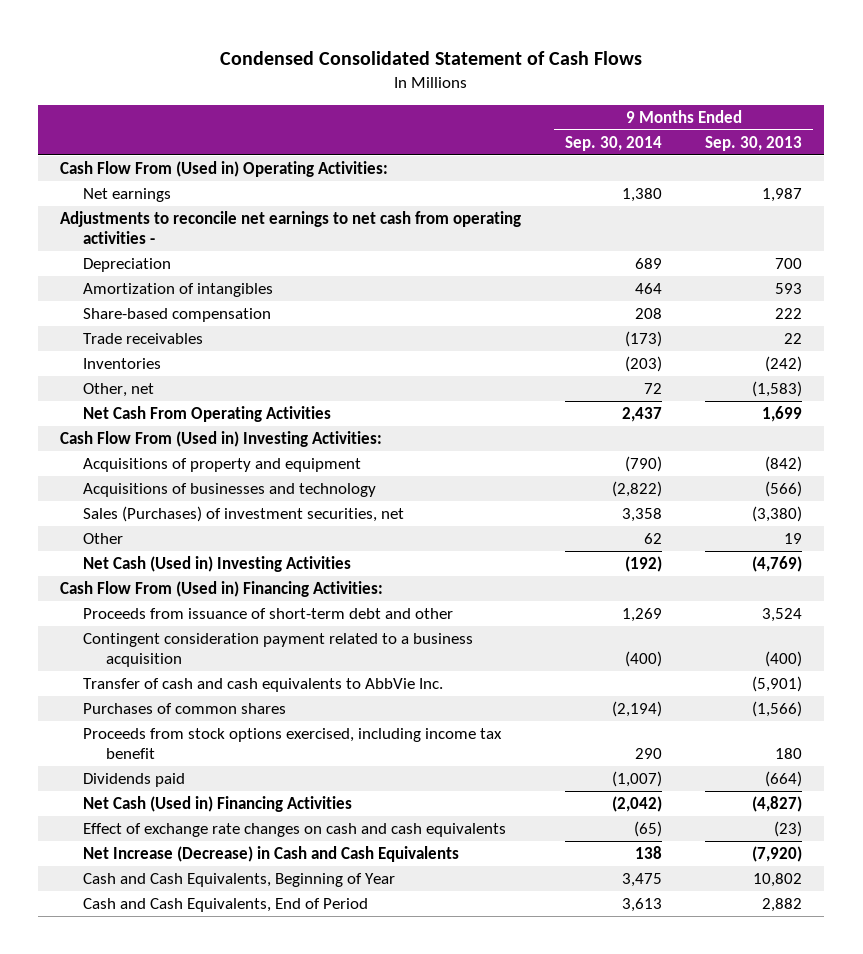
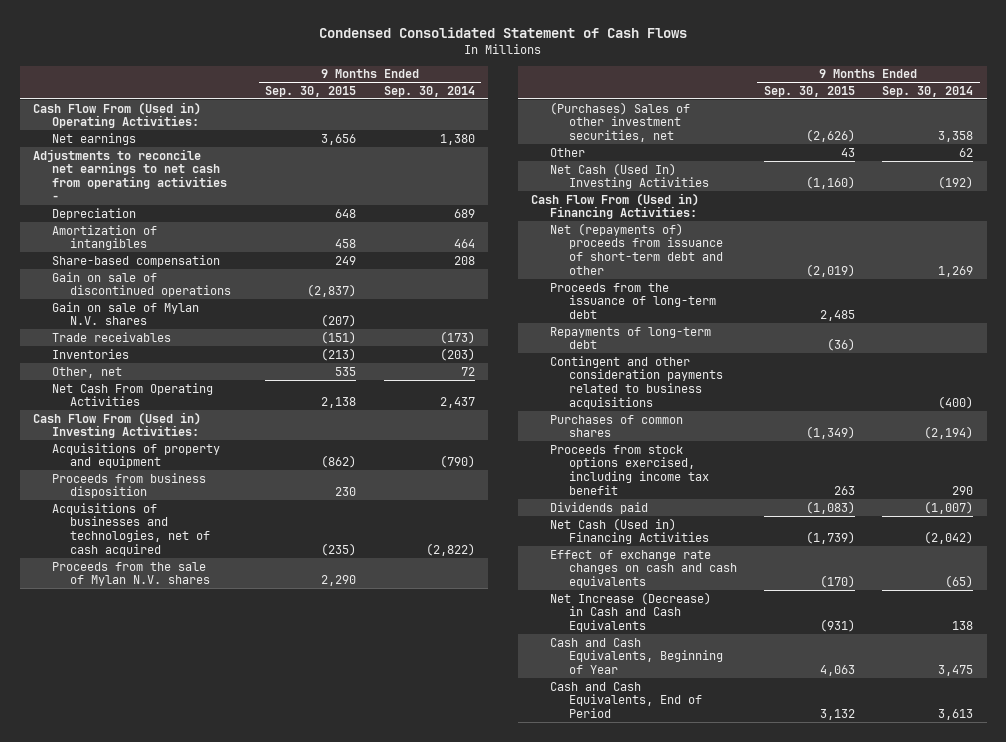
[705,135,803,151] Sep. 30, 2013 -> none
none -> [265,85,357,97] Sep. 30, 2015
none -> [51,271,232,298] Gain on sale of discontinued operations
none -> [51,301,199,326] Gain on sale of Mylan N.V. shares
none -> [51,472,206,499] Proceeds from business disposition
[83,482,377,497] Acquisitions of businesses and technology -> [51,502,211,557] Acquisitions of businesses and technologies, net of cash acquired
none -> [51,561,211,587] Proceeds from the sale of Mylan N.V. shares
[83,505,405,522] Sales (Purchases) of investment securities, net -> [549,101,690,143] (Purchases) Sales of other investment securities, net
[83,555,352,572] Net Cash (Used in) Investing Activities -> [549,162,709,190] Net Cash (Used In) Investing Activities
[83,677,444,692] Transfer of cash and cash equivalents to AbbVie Inc. -> none
[83,607,454,619] Proceeds from issuance of short-term debt and other -> [549,222,723,276] Net (repayments of) proceeds from issuance of short-term debt and other
none -> [549,282,716,320] Proceeds from the issuance of long-term debt
none -> [549,326,711,350] Repayments of long-term debt
[83,632,474,667] Contingent consideration payment related to a business acquisition -> [549,355,723,410] Contingent and other consideration payments related to business acquisitions

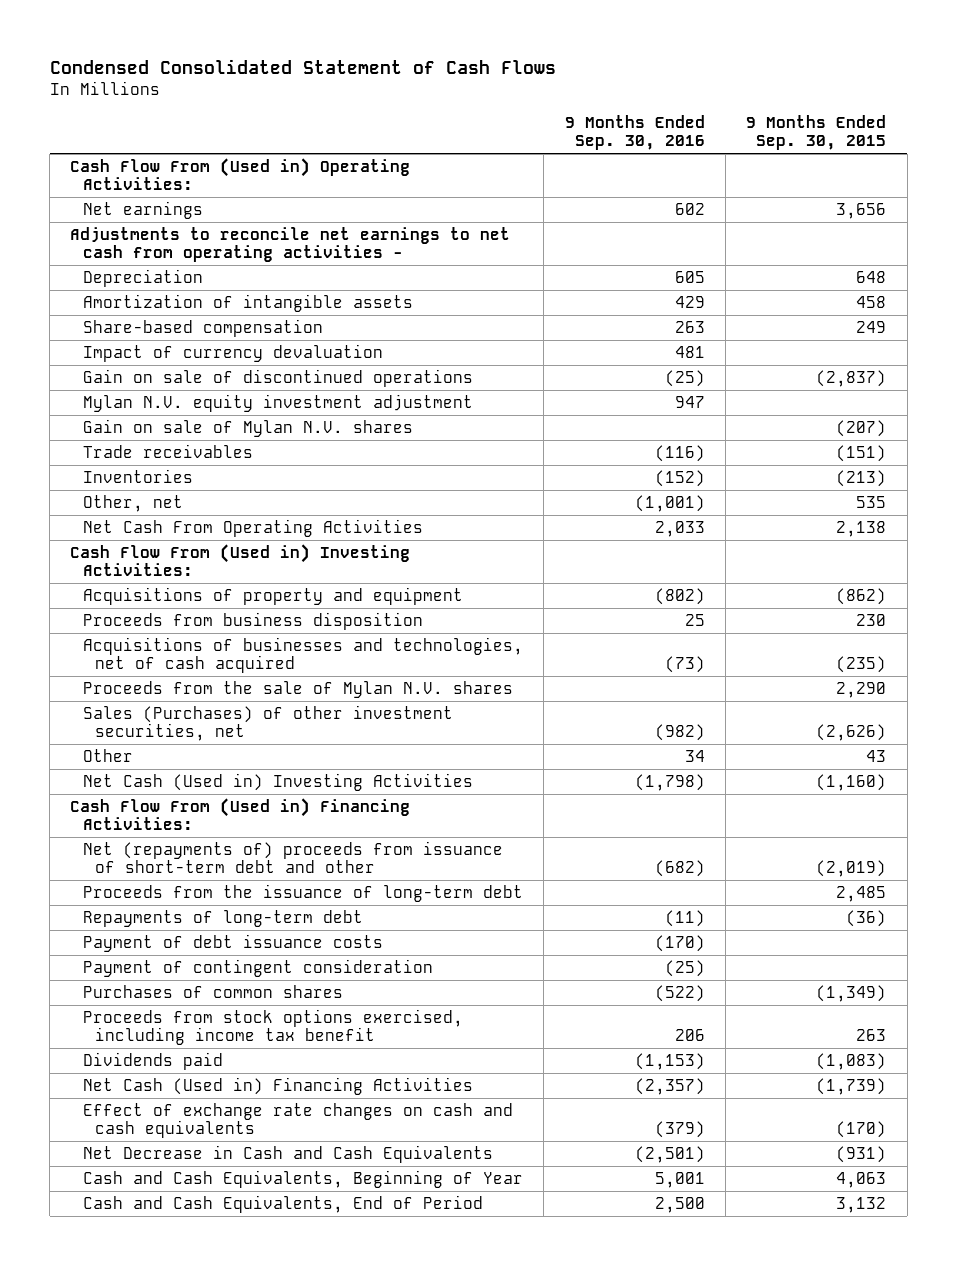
[383,85,475,97] Sep. 30, 2014 -> none
none -> [564,114,705,151] 9 Months Ended Sep. 30, 2016
[51,224,157,251] Amortization of intangibles -> [82,293,413,312] Amortization of intangible assets
none -> [82,343,383,362] Impact of currency devaluation
none -> [82,393,473,412] Mylan N.V. equity investment adjustment
[549,101,690,143] (Purchases) Sales of other investment securities, net -> [82,704,453,742] Sales (Purchases) of other investment securities, net
[549,162,709,190] Net Cash (Used In) Investing Activities -> [82,772,473,791] Net Cash (Used in) Investing Activities
[549,355,723,410] Contingent and other consideration payments related to business acquisitions -> none
none -> [82,933,383,952] Payment of debt issuance costs
none -> [82,958,433,977] Payment of contingent consideration
[549,591,711,633] Net Increase (Decrease) in Cash and Cash Equivalents -> [82,1144,493,1163] Net Decrease in Cash and Cash Equivalents

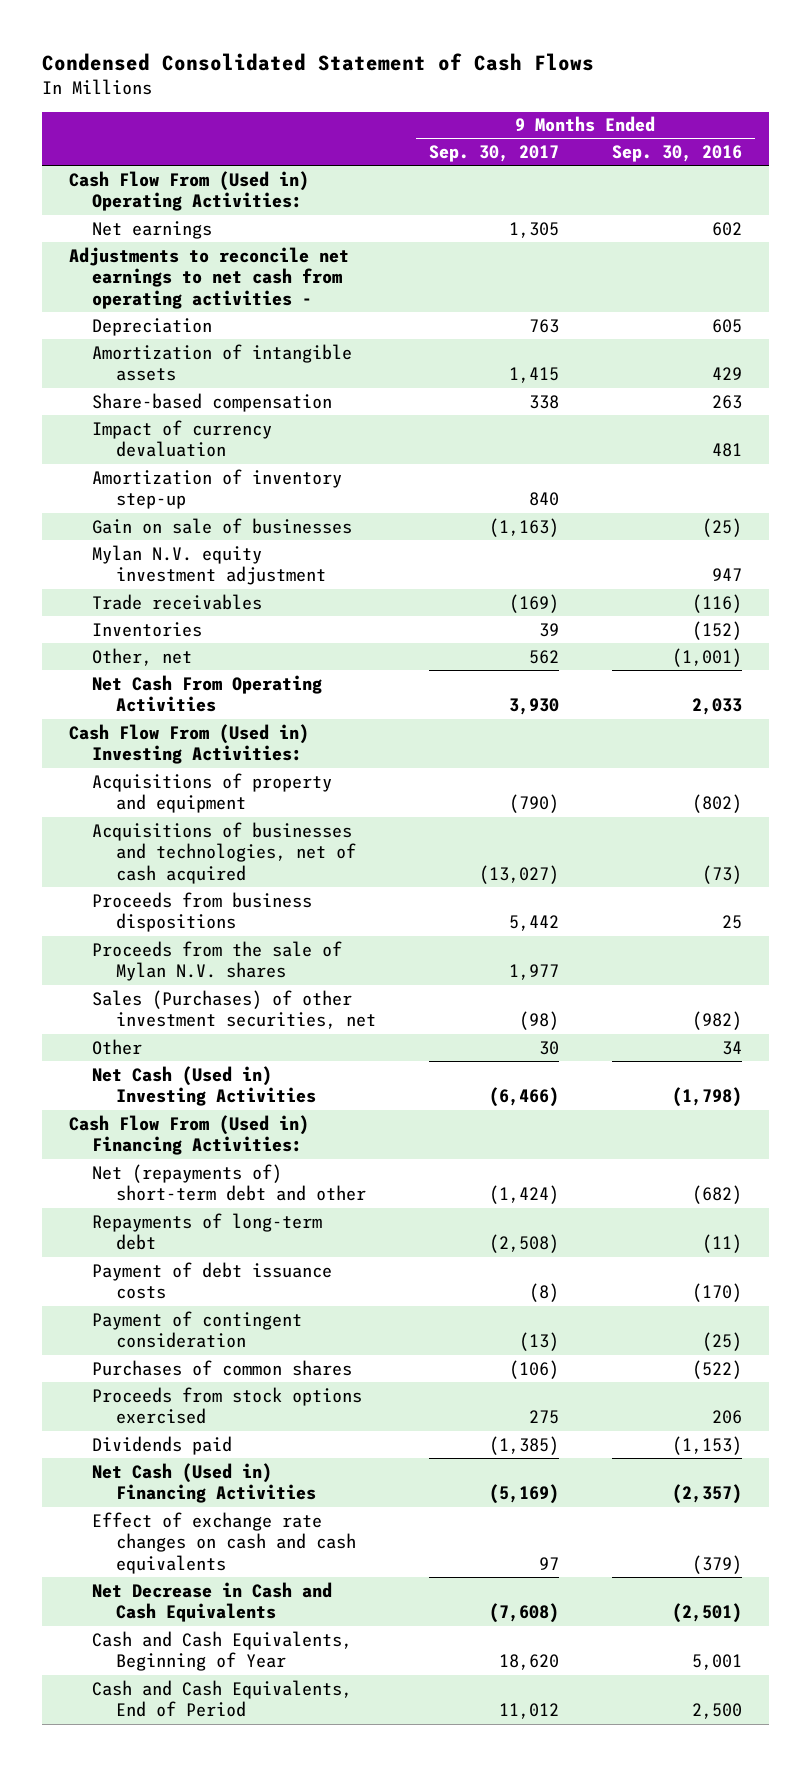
[746,114,887,151] 9 Months Ended Sep. 30, 2015 -> none
none -> [428,145,559,163] Sep. 30, 2017
none -> [92,468,343,510] Amortization of inventory step-up
[82,368,473,387] Gain on sale of discontinued operations -> [92,517,353,534] Gain on sale of businesses
[82,418,413,437] Gain on sale of Mylan N.V. shares -> none
[82,611,423,630] Proceeds from business disposition -> none
none -> [92,891,313,933] Proceeds from business dispositions
[82,883,523,902] Proceeds from the issuance of long-term debt -> none
[82,840,503,874] Net (repayments of) proceeds from issuance of short-term debt and other -> [92,1163,366,1202] Net (repayments of) short-term debt and other
[82,1008,463,1046] Proceeds from stock options exercised, including income tax benefit -> [92,1386,363,1425] Proceeds from stock options exercised

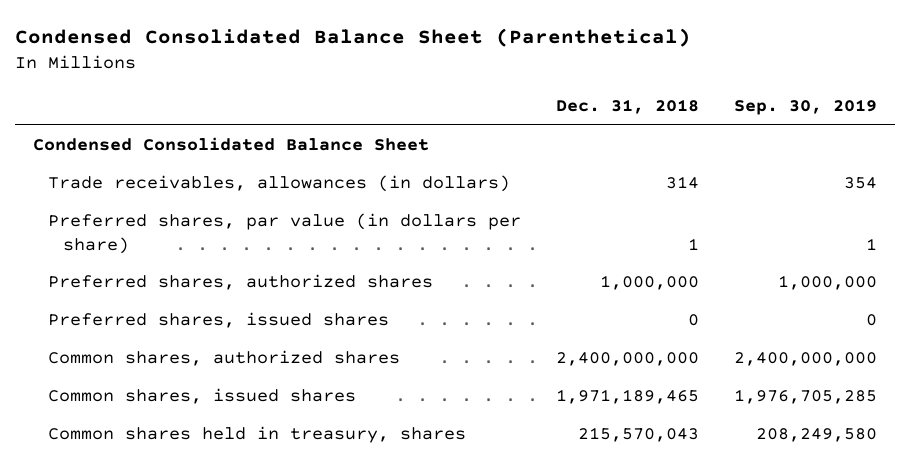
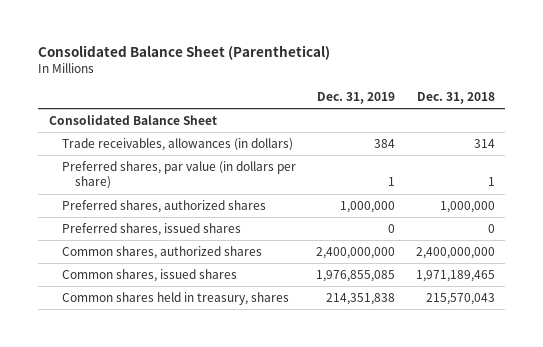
[14,28,691,48] Condensed Consolidated Balance Sheet (Parenthetical) -> [38,44,331,60] Consolidated Balance Sheet (Parenthetical)
[734,99,878,116] Sep. 30, 2019 -> none
none -> [317,91,396,104] Dec. 31, 2019
[32,137,429,152] Condensed Consolidated Balance Sheet -> [48,115,217,126] Consolidated Balance Sheet

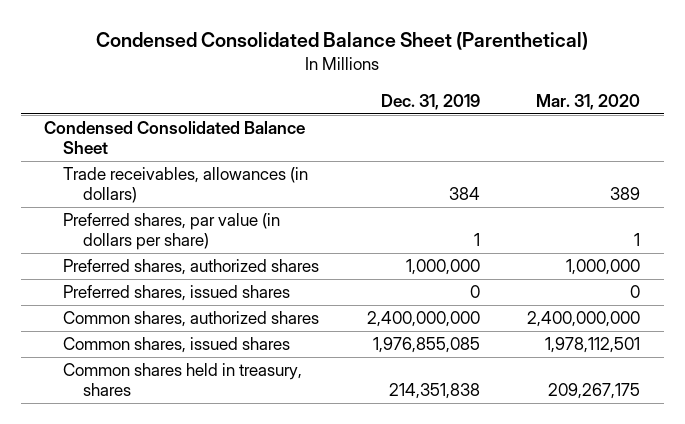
[38,44,331,60] Consolidated Balance Sheet (Parenthetical) -> [96,32,589,51] Condensed Consolidated Balance Sheet (Parenthetical)
[416,91,495,104] Dec. 31, 2018 -> none
none -> [536,93,641,110] Mar. 31, 2020
[48,115,217,126] Consolidated Balance Sheet -> [44,121,306,155] Condensed Consolidated Balance Sheet

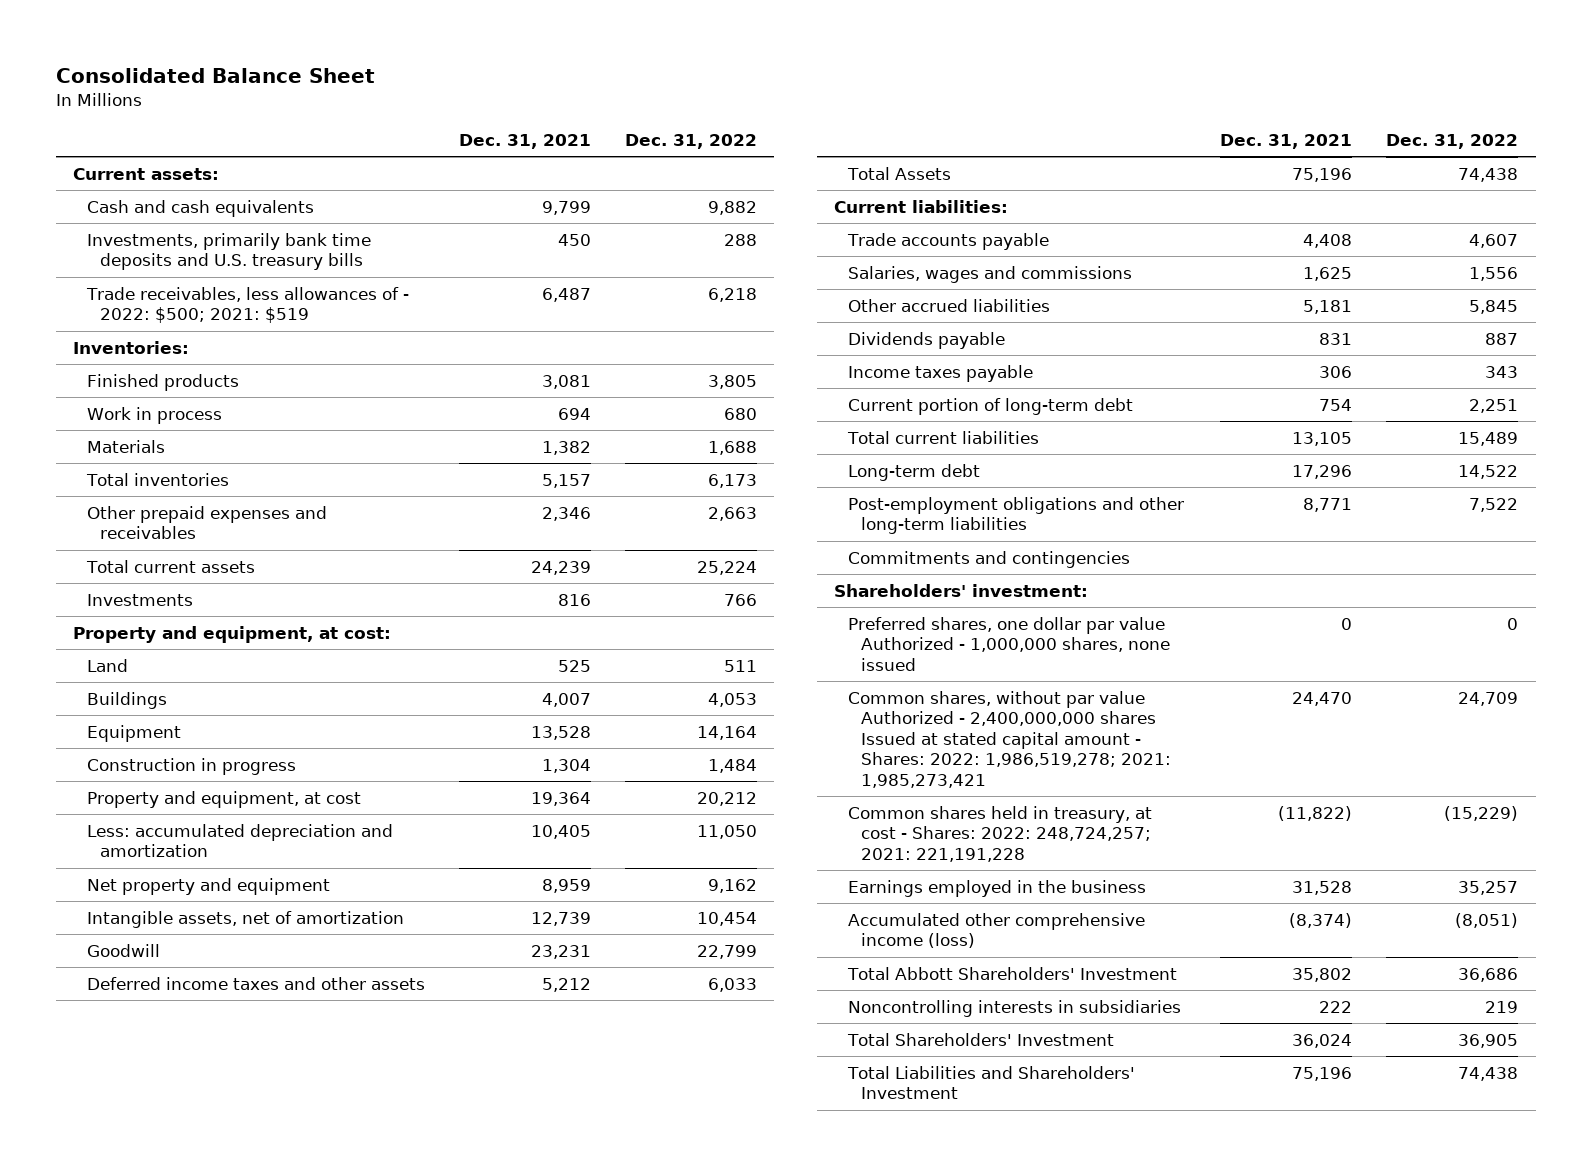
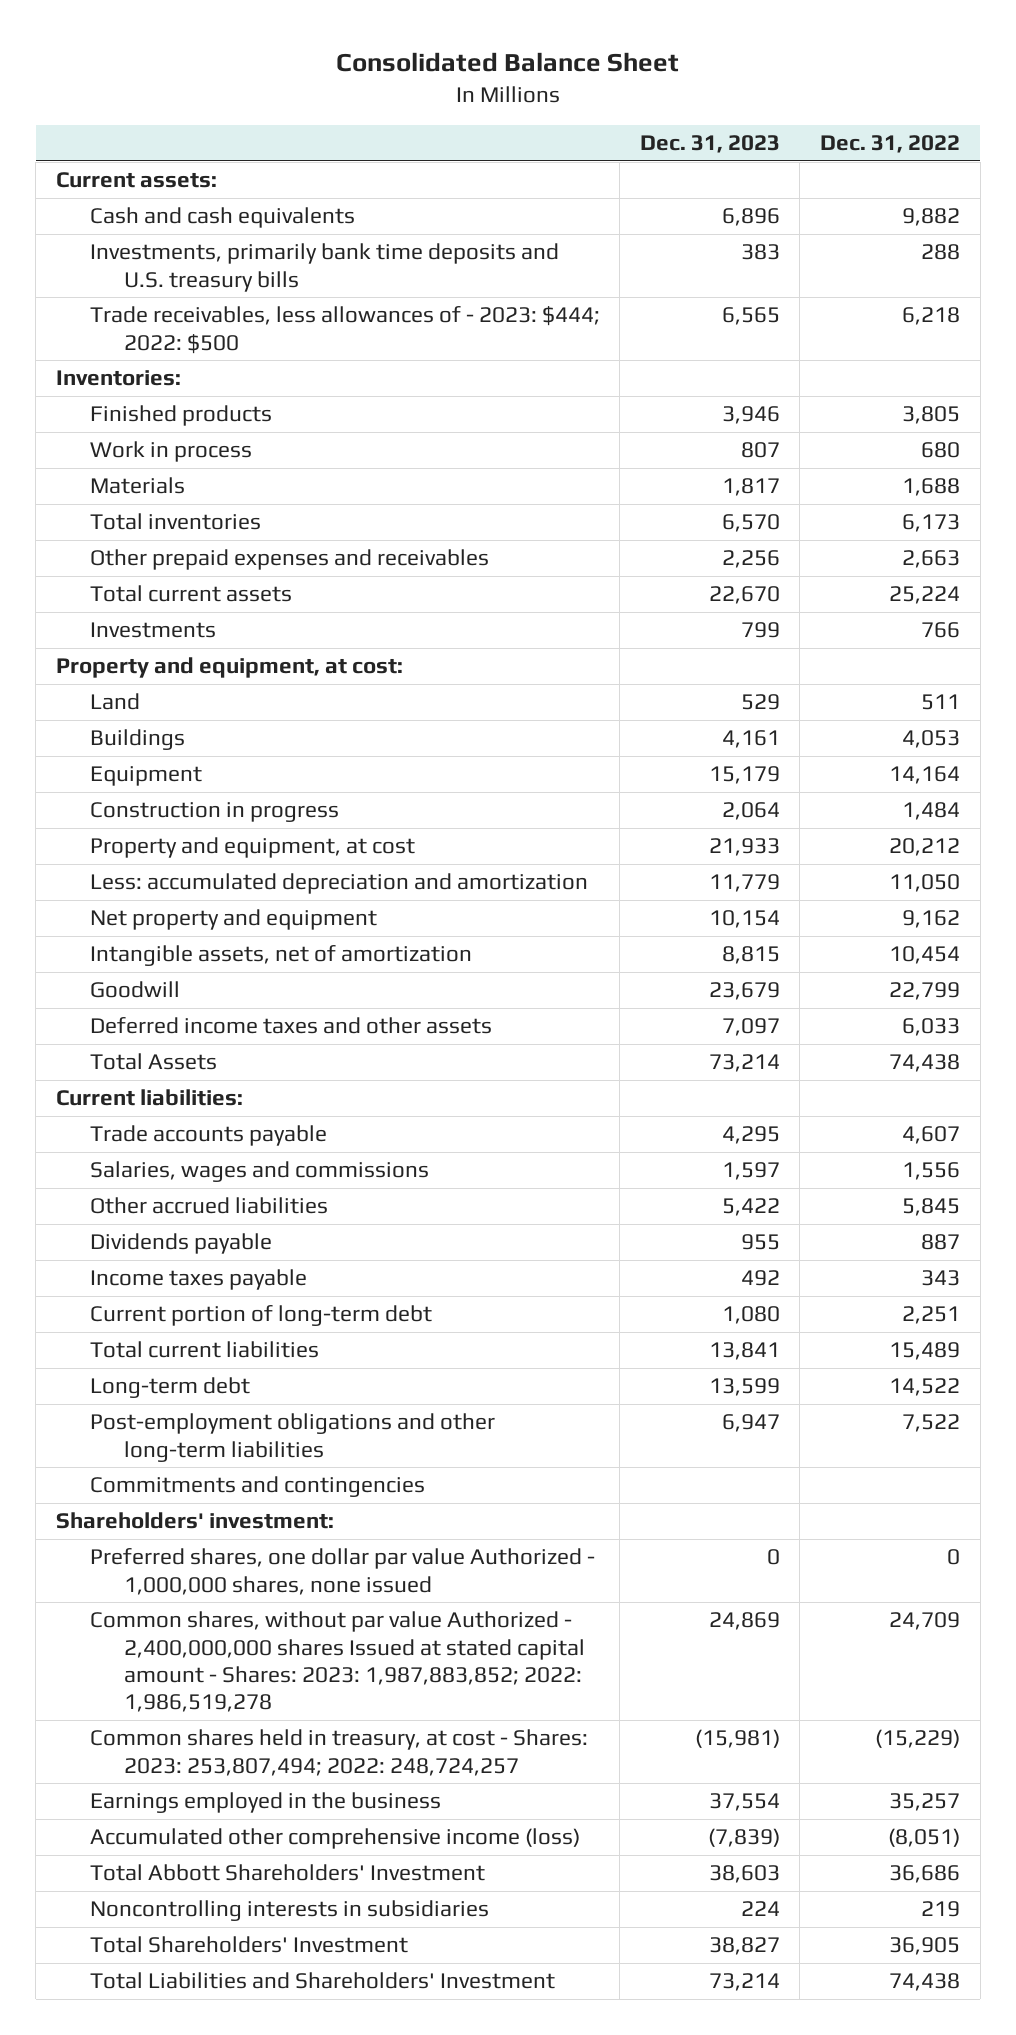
[458,133,591,149] Dec. 31, 2021 -> none
none -> [639,134,780,153] Dec. 31, 2023
[85,286,409,324] Trade receivables, less allowances of - 2022: $500; 2021: $519 -> [89,306,600,354] Trade receivables, less allowances of - 2023: $444; 2022: $500
[847,690,1171,788] Common shares, without par value Authorized - 2,400,000,000 shares Issued at stated capital amount - Shares: 2022: 1,986,519,278; 2021: 1,985,273,421 -> [89,1611,585,1713] Common shares, without par value Authorized - 2,400,000,000 shares Issued at stated capital amount - Shares: 2023: 1,987,883,852; 2022: 1,986,519,278
[847,805,1152,862] Common shares held in treasury, at cost - Shares: 2022: 248,724,257; 2021: 221,191,228 -> [89,1729,588,1776] Common shares held in treasury, at cost - Shares: 2023: 253,807,494; 2022: 248,724,257

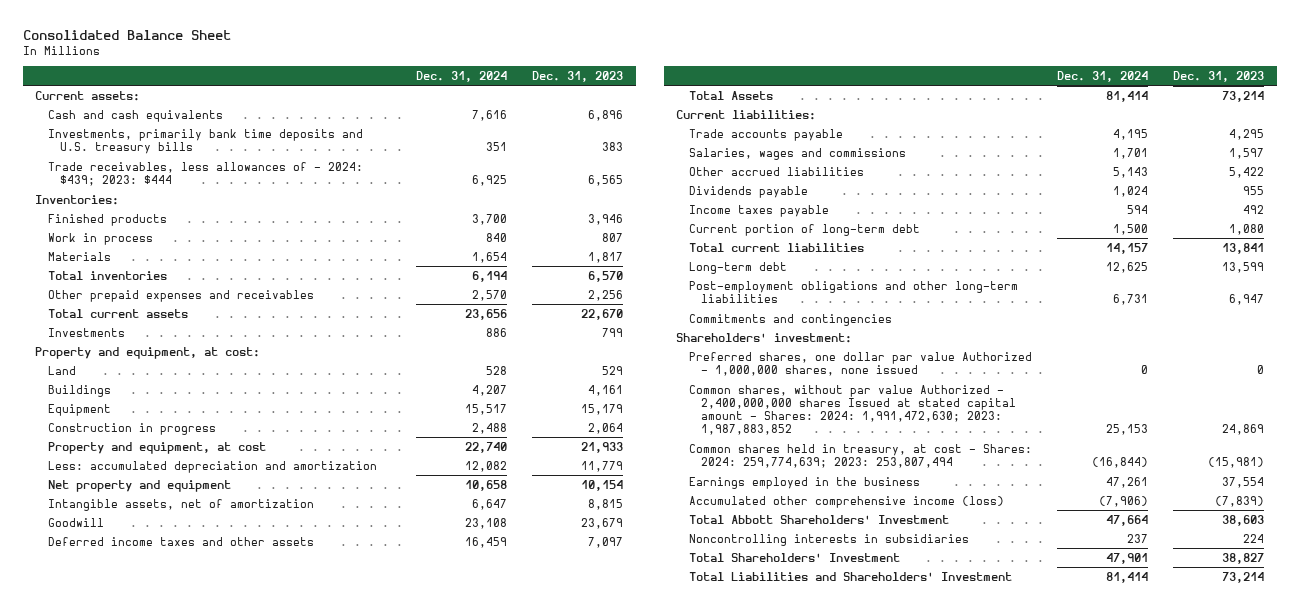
[820,134,961,153] Dec. 31, 2022 -> none
none -> [416,70,508,82] Dec. 31, 2024
[89,306,600,354] Trade receivables, less allowances of - 2023: $444; 2022: $500 -> [47,161,363,187] Trade receivables, less allowances of - 2024: $439; 2023: $444
[89,1611,585,1713] Common shares, without par value Authorized - 2,400,000,000 shares Issued at stated capital amount - Shares: 2023: 1,987,883,852; 2022: 1,986,519,278 -> [688,384,1017,436] Common shares, without par value Authorized - 2,400,000,000 shares Issued at stated capital amount - Shares: 2024: 1,991,472,630; 2023: 1,987,883,852
[89,1729,588,1776] Common shares held in treasury, at cost - Shares: 2023: 253,807,494; 2022: 248,724,257 -> [688,443,1032,469] Common shares held in treasury, at cost - Shares: 2024: 259,774,639; 2023: 253,807,494

